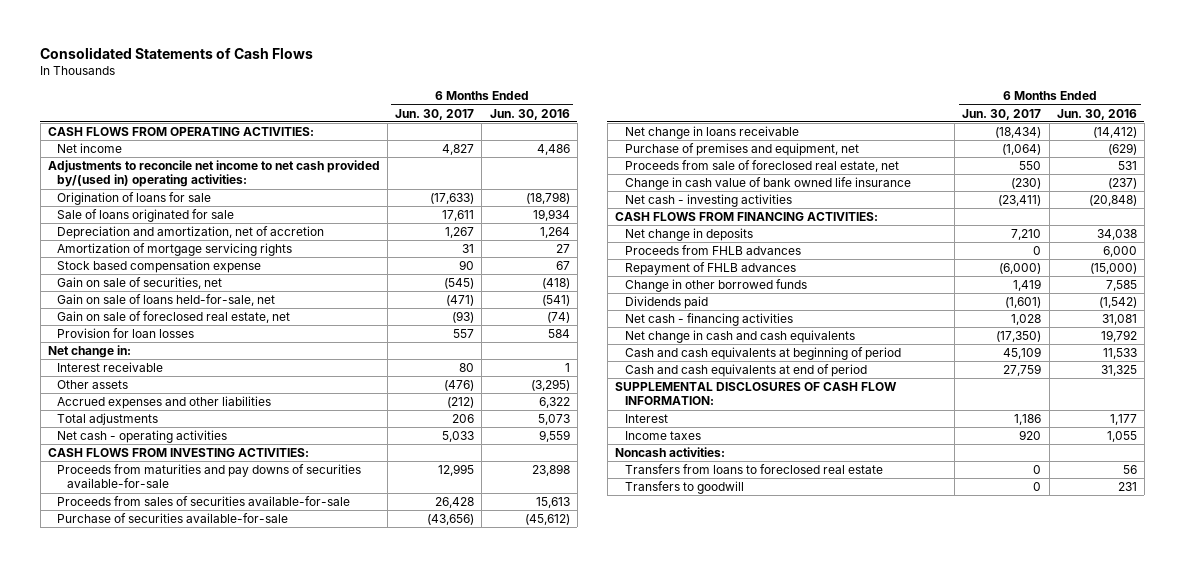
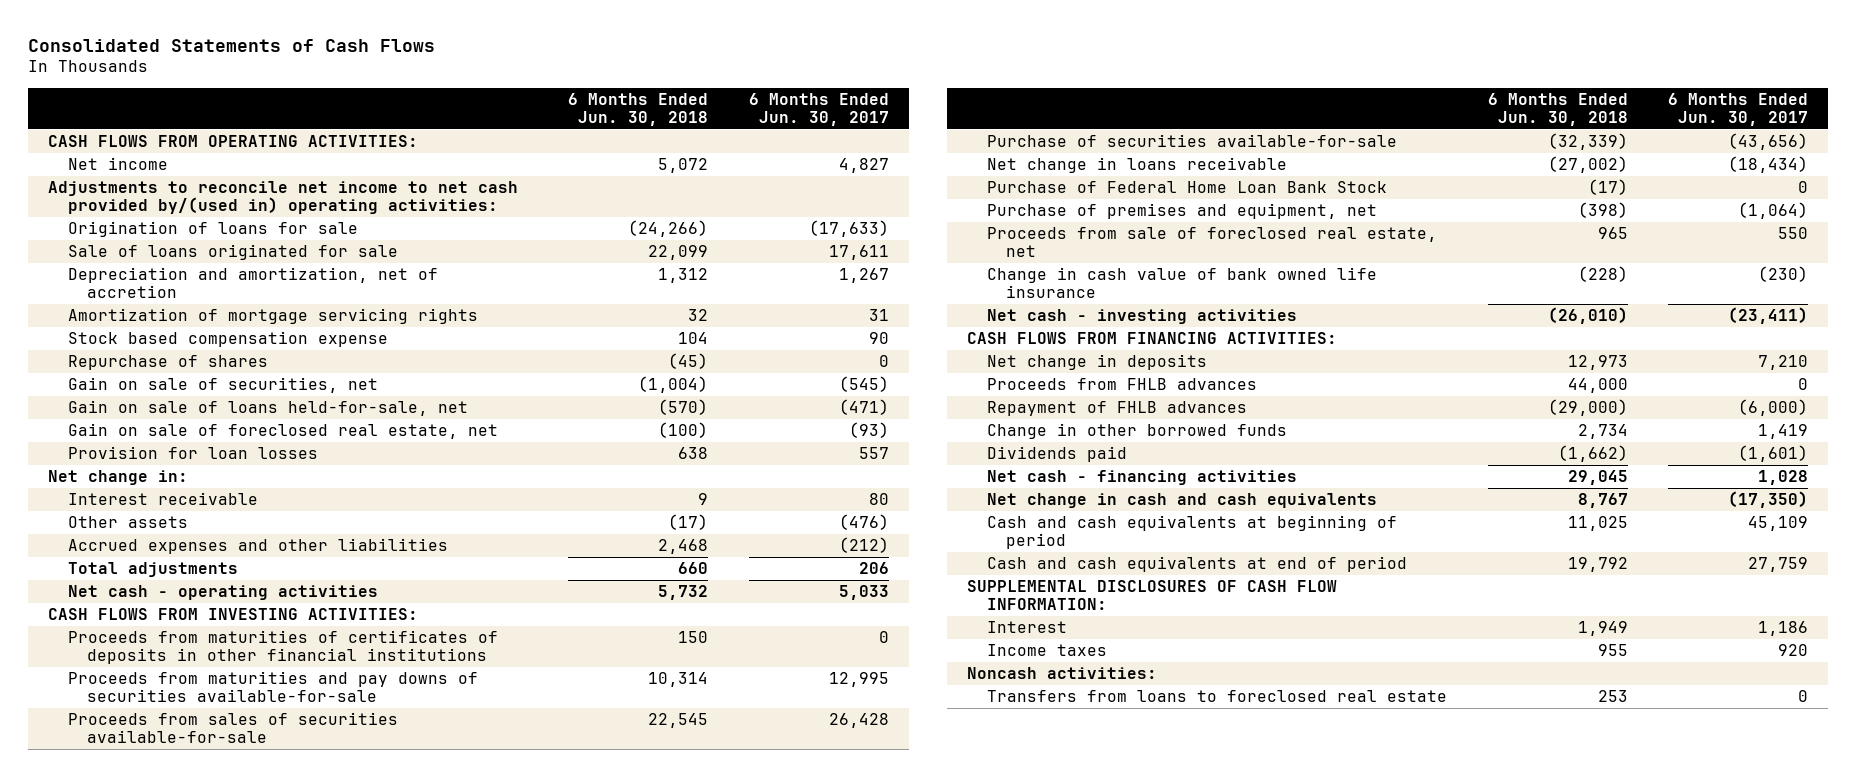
[489,108,570,120] Jun. 30, 2016 -> none
none -> [568,92,709,127] 6 Months Ended Jun. 30, 2018
none -> [67,355,268,371] Repurchase of shares
none -> [67,630,498,665] Proceeds from maturities of certificates of deposits in other financial institutions
none -> [986,181,1387,194] Purchase of Federal Home Loan Bank Stock
[624,481,744,495] Transfers to goodwill -> none

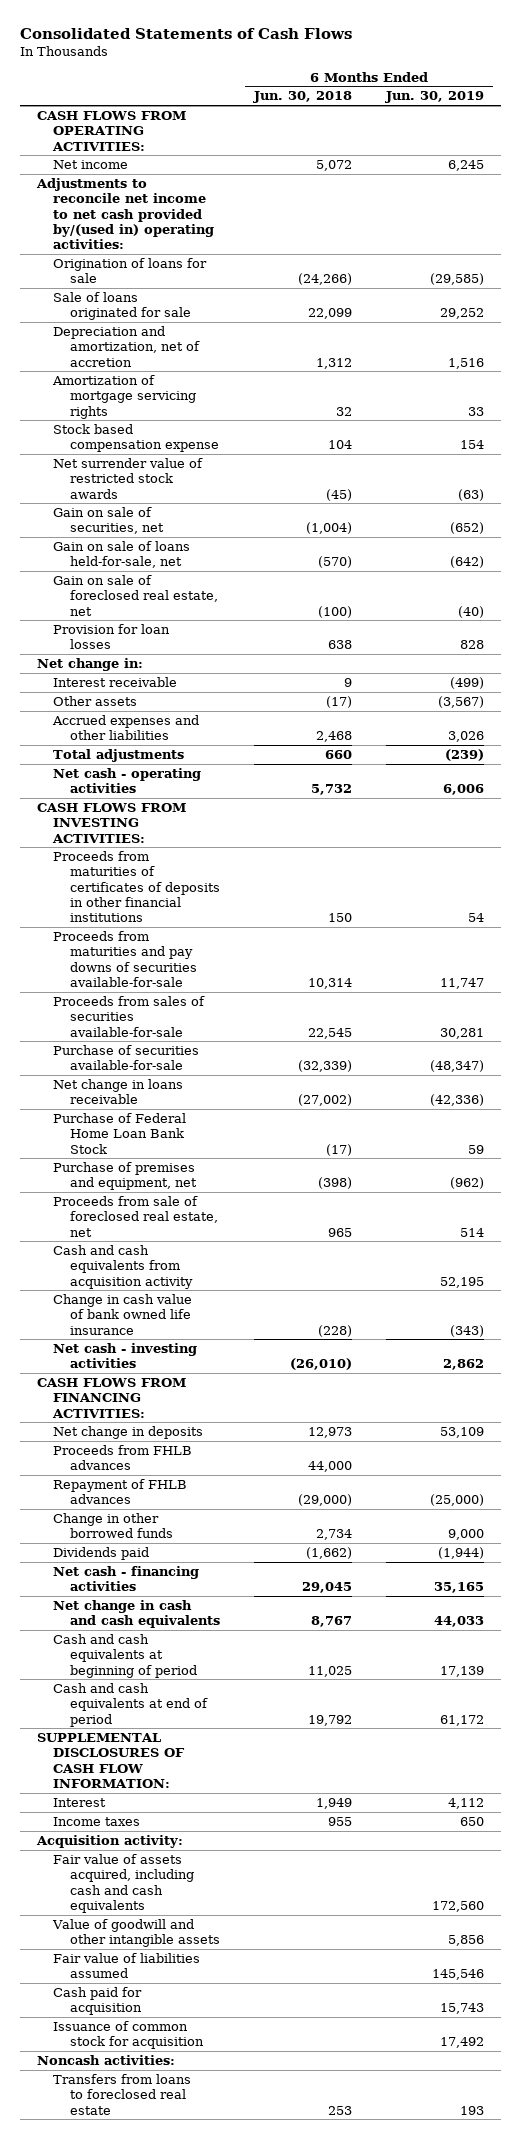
[748,92,889,127] 6 Months Ended Jun. 30, 2017 -> none
none -> [385,91,485,104] Jun. 30, 2019
[67,355,268,371] Repurchase of shares -> none
none -> [53,457,204,499] Net surrender value of restricted stock awards
none -> [53,1244,193,1289] Cash and cash equivalents from acquisition activity
none -> [35,1834,183,1848] Acquisition activity:
none -> [53,1853,194,1913] Fair value of assets acquired, including cash and cash equivalents
none -> [52,1918,220,1948] Value of goodwill and other intangible assets
none -> [53,1952,201,1979] Fair value of liabilities assumed
none -> [53,1986,143,2016] Cash paid for acquisition
none -> [53,2020,204,2050] Issuance of common stock for acquisition

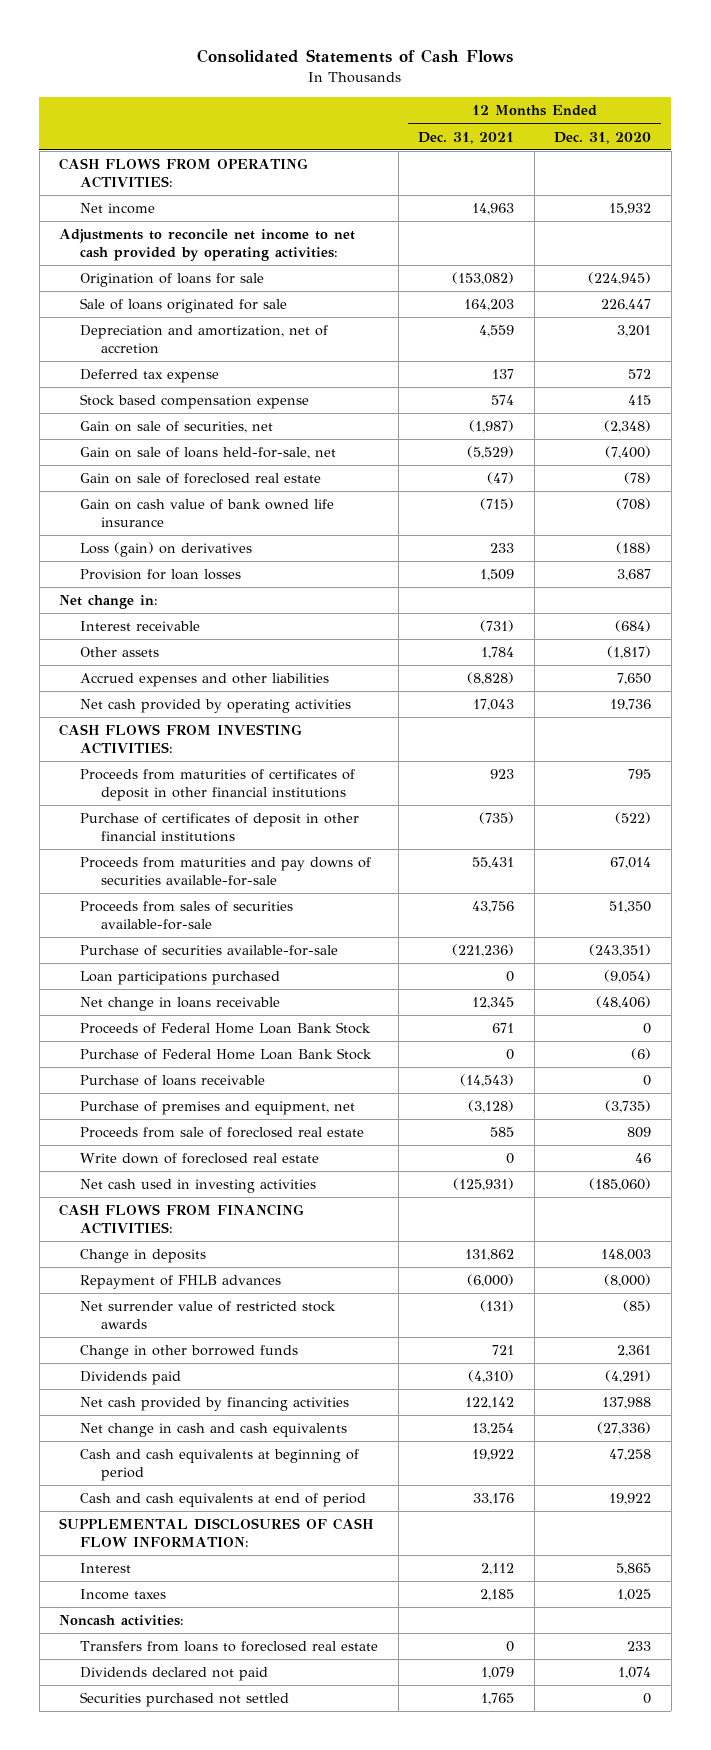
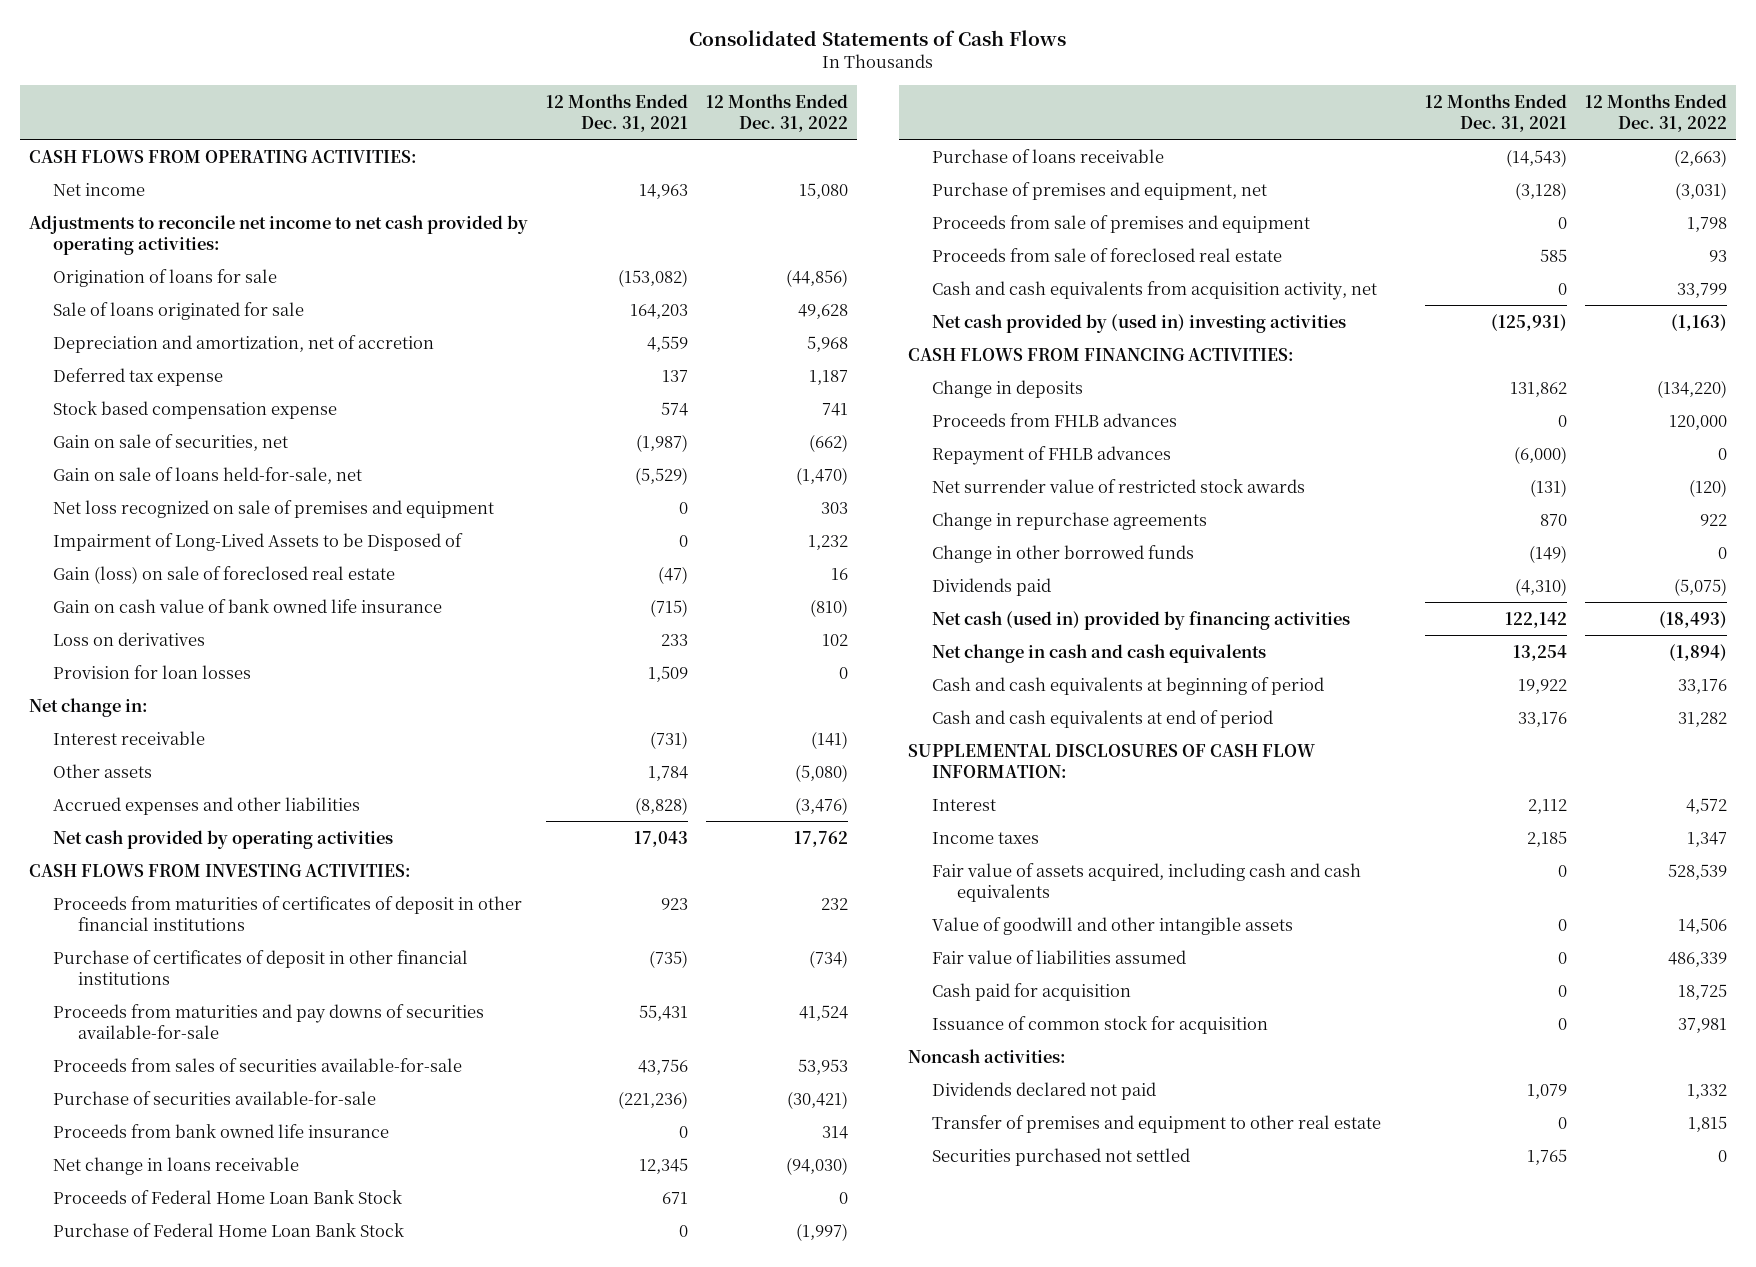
[554,131,652,144] Dec. 31, 2020 -> none
none -> [705,93,848,132] 12 Months Ended Dec. 31, 2022
none -> [53,499,495,518] Net loss recognized on sale of premises and equipment
none -> [53,532,464,551] Impairment of Long-Lived Assets to be Disposed of
[80,473,322,485] Gain on sale of foreclosed real estate -> [53,565,396,584] Gain (loss) on sale of foreclosed real estate
[80,542,253,558] Loss (gain) on derivatives -> [53,631,206,646] Loss on derivatives
[80,971,281,986] Loan participations purchased -> none
none -> [53,1123,390,1138] Proceeds from bank owned life insurance
none -> [932,214,1311,233] Proceeds from sale of premises and equipment
[80,1153,320,1165] Write down of foreclosed real estate -> none
none -> [932,280,1378,300] Cash and cash equivalents from acquisition activity, net
[80,1179,317,1194] Net cash used in investing activities -> [932,313,1347,333] Net cash provided by (used in) investing activities
none -> [932,412,1178,427] Proceeds from FHLB advances
none -> [932,511,1208,530] Change in repurchase agreements
[492,1345,515,1356] 721 -> [1528,544,1567,563] (149)
[80,1397,350,1412] Net cash provided by financing activities -> [932,610,1351,630] Net cash (used in) provided by financing activities
none -> [932,862,1362,902] Fair value of assets acquired, including cash and cash equivalents
none -> [932,916,1294,935] Value of goodwill and other intangible assets
none -> [932,949,1187,964] Fair value of liabilities assumed
none -> [932,982,1132,1001] Cash paid for acquisition
none -> [932,1015,1269,1034] Issuance of common stock for acquisition
[80,1641,379,1653] Transfers from loans to foreclosed real estate -> none
none -> [932,1114,1382,1133] Transfer of premises and equipment to other real estate

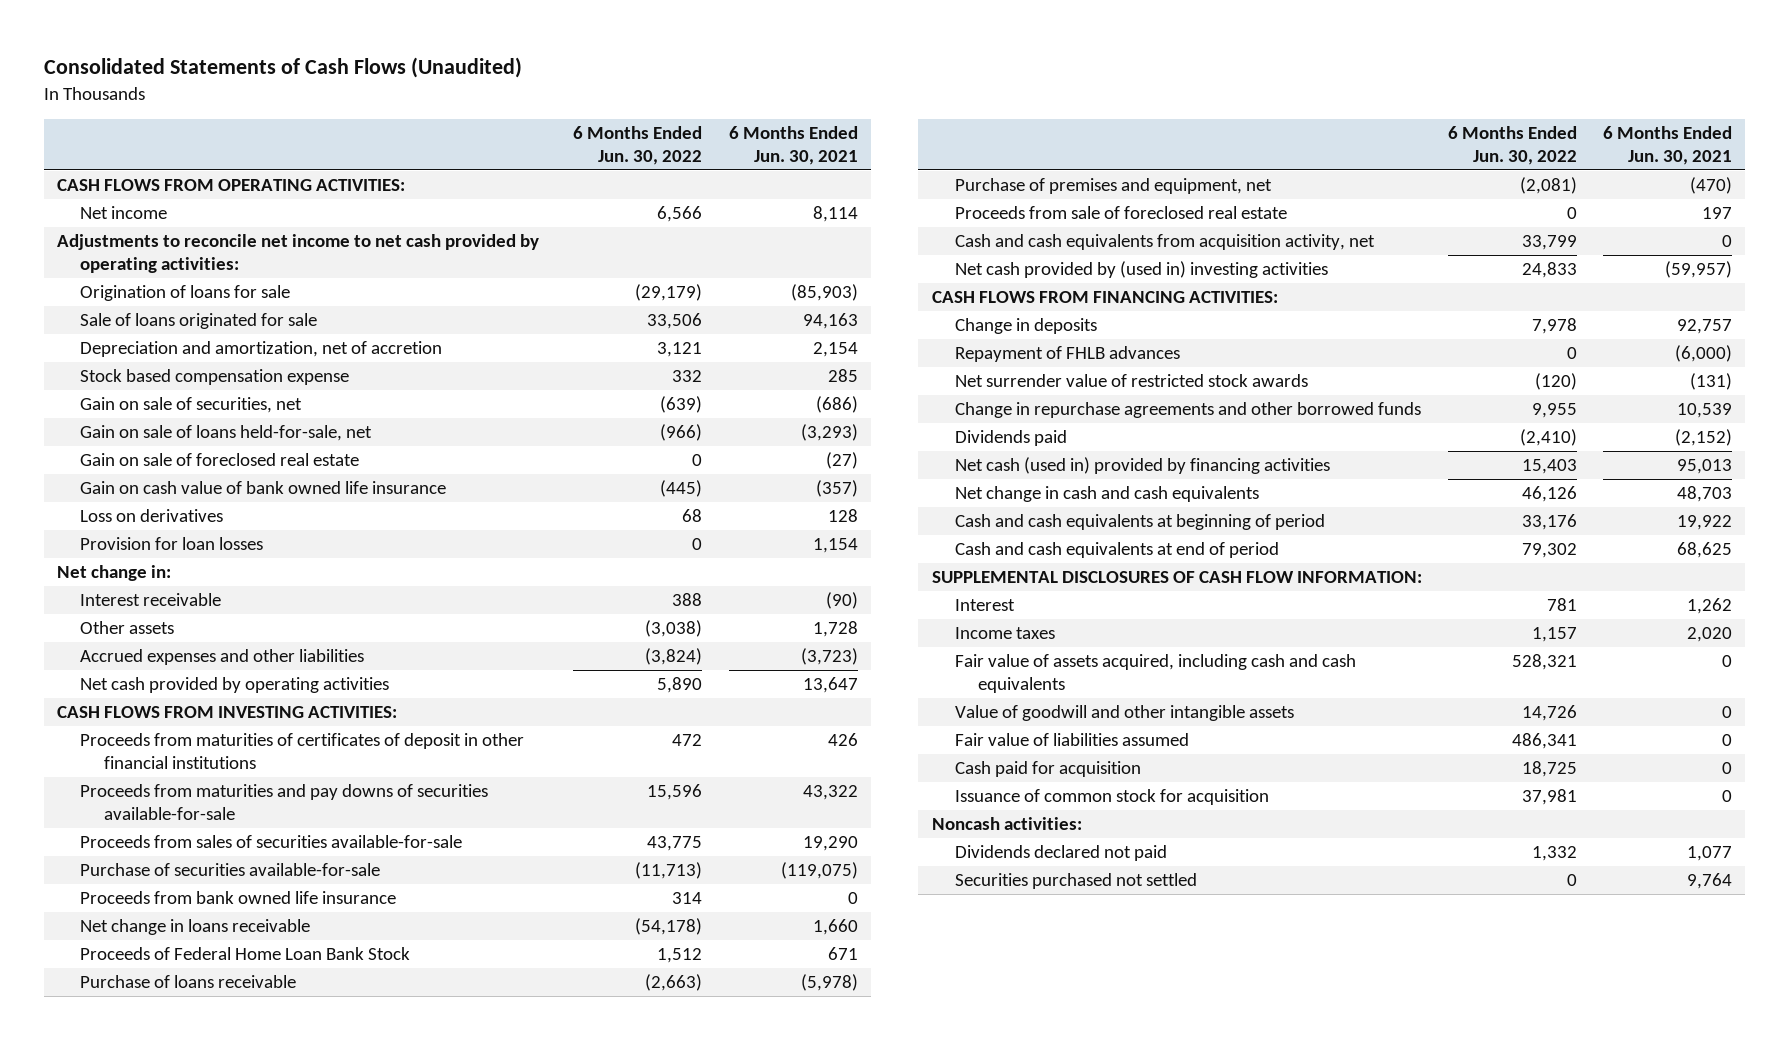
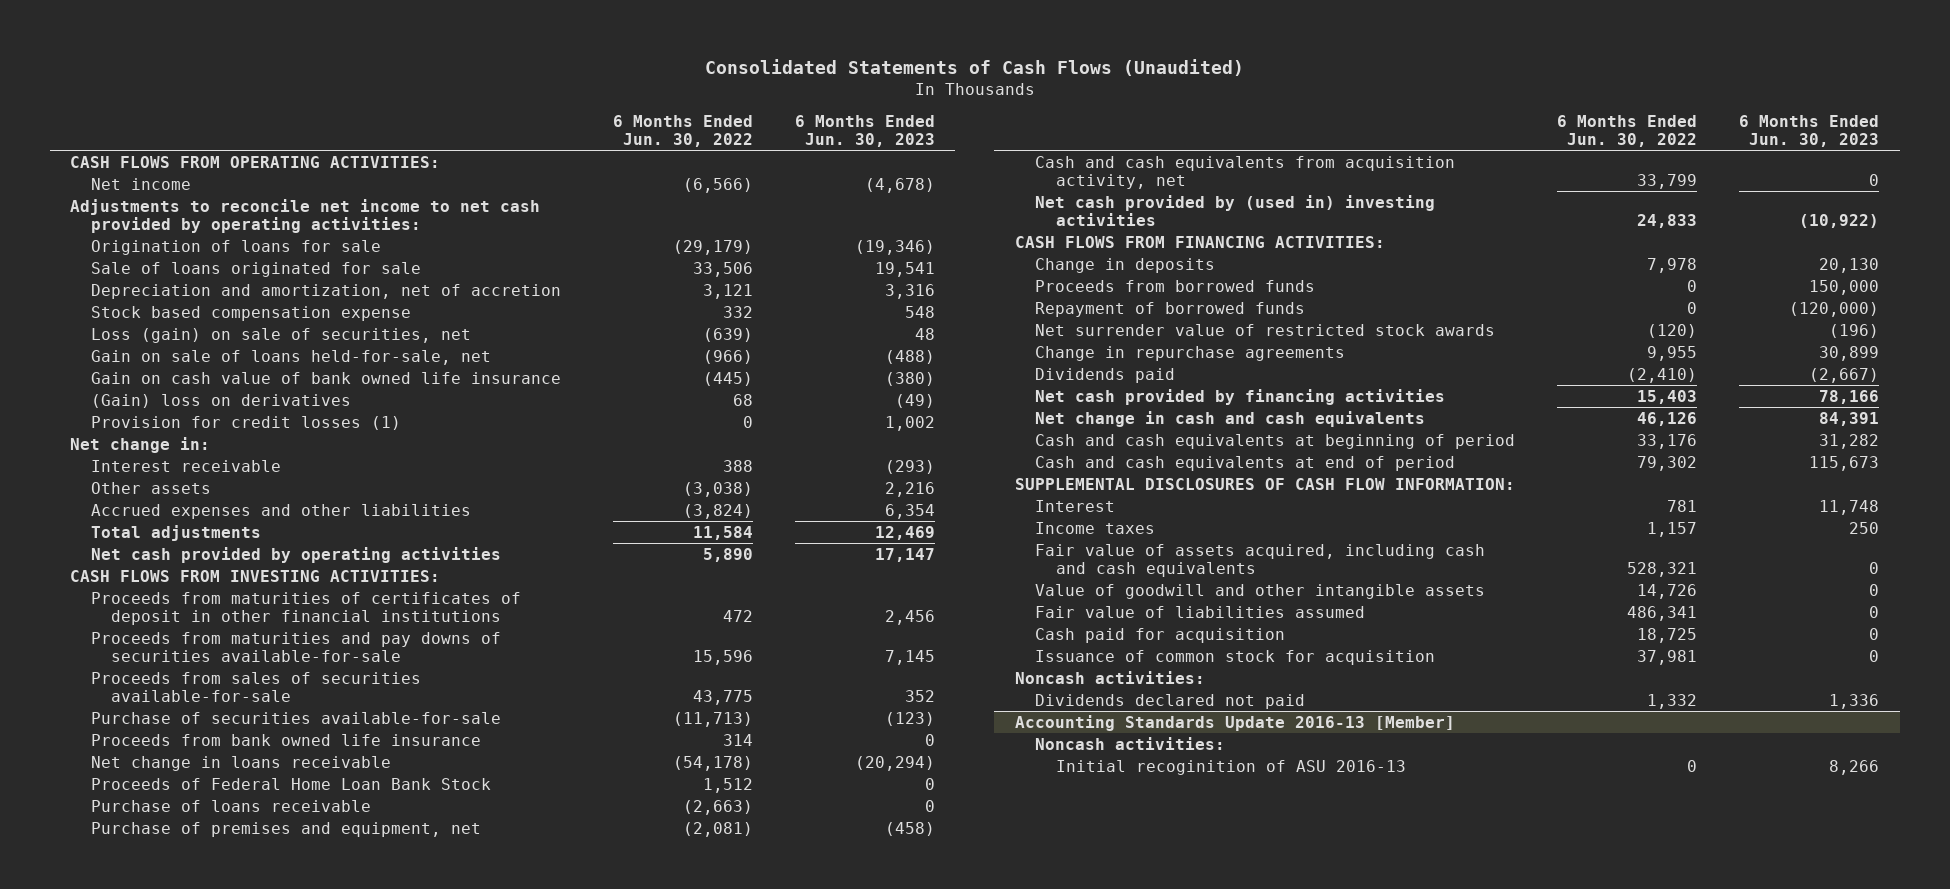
[728,126,858,165] 6 Months Ended Jun. 30, 2021 -> none
none -> [794,114,935,147] 6 Months Ended Jun. 30, 2023
[657,206,703,223] 6,566 -> [682,177,753,193] (6,566)
[80,397,303,414] Gain on sale of securities, net -> [90,327,471,343] Loss (gain) on sale of securities, net
[80,453,360,467] Gain on sale of foreclosed real estate -> none
[80,509,224,523] Loss on derivatives -> [90,393,351,408] (Gain) loss on derivatives
[80,537,264,551] Provision for loan losses -> [90,415,401,430] Provision for credit losses (1)
none -> [90,524,261,541] Total adjustments
[954,206,1287,220] Proceeds from sale of foreclosed real estate -> none
none -> [1035,279,1316,292] Proceeds from borrowed funds
[954,346,1180,363] Repayment of FHLB advances -> [1035,301,1306,317] Repayment of borrowed funds
[954,402,1421,419] Change in repurchase agreements and other borrowed funds -> [1035,345,1346,361] Change in repurchase agreements
[954,457,1330,475] Net cash (used in) provided by financing activities -> [1035,388,1446,405] Net cash provided by financing activities
[954,873,1197,890] Securities purchased not settled -> none
none -> [1015,714,1456,731] Accounting Standards Update 2016-13 [Member]
none -> [1035,736,1226,750] Noncash activities:
none -> [1055,759,1406,775] Initial recoginition of ASU 2016-13

